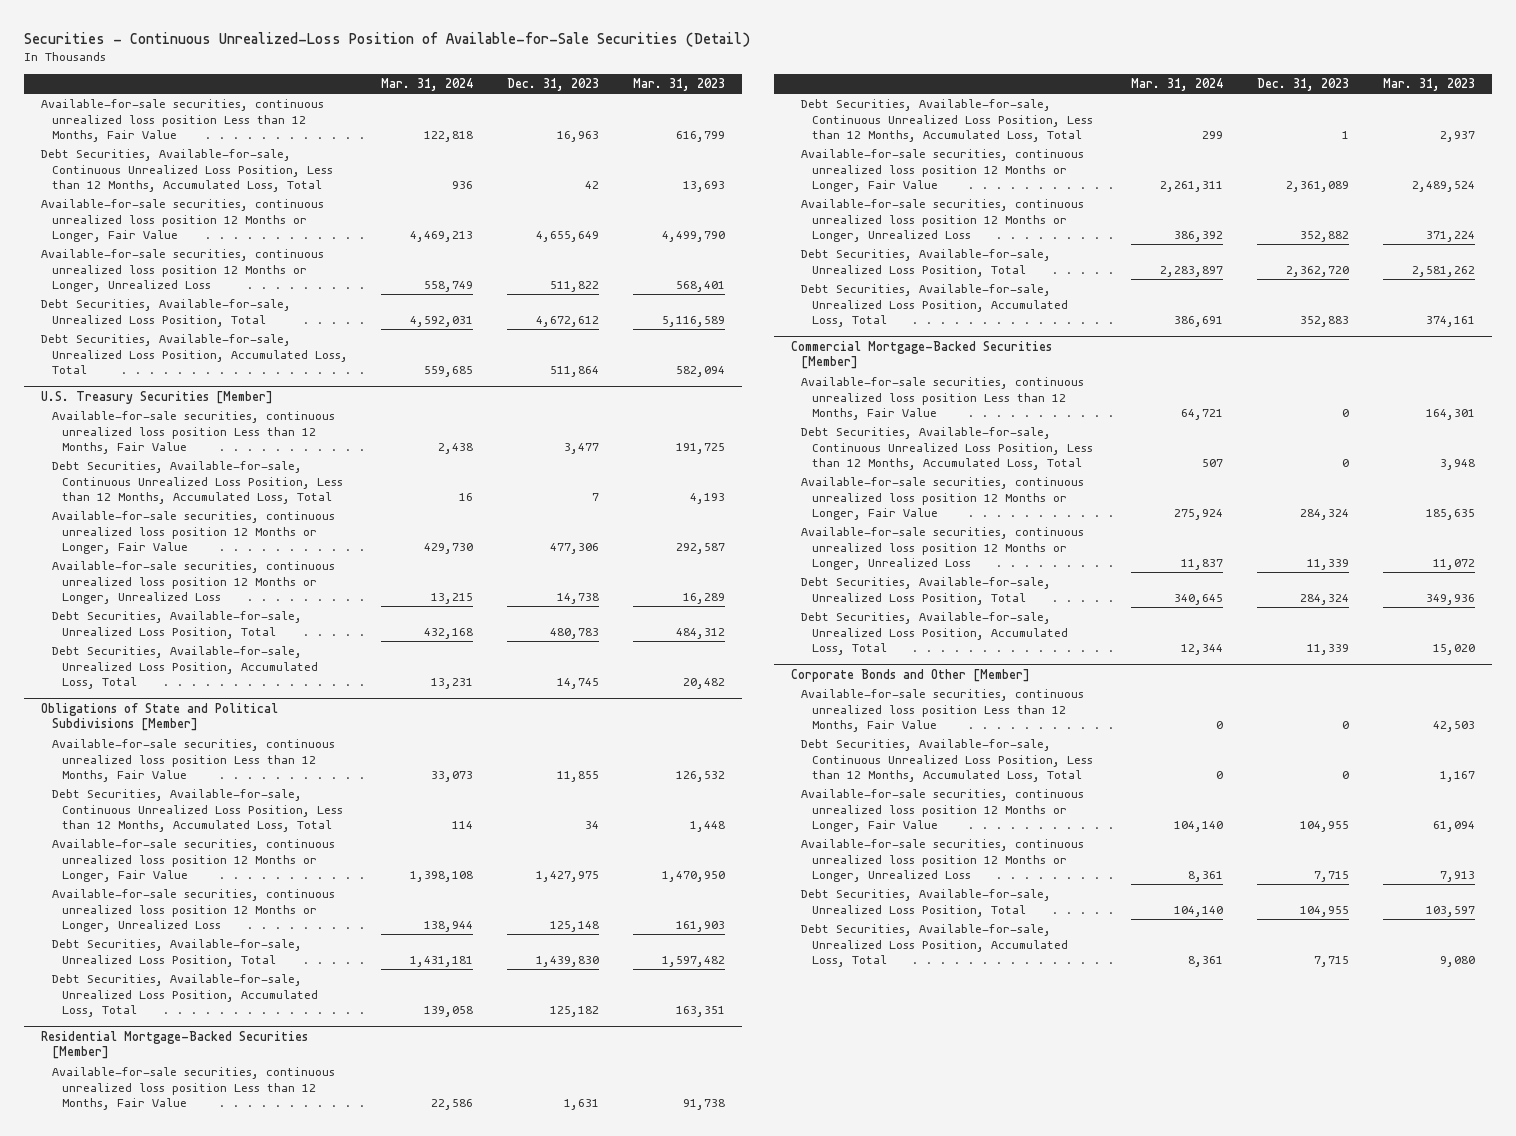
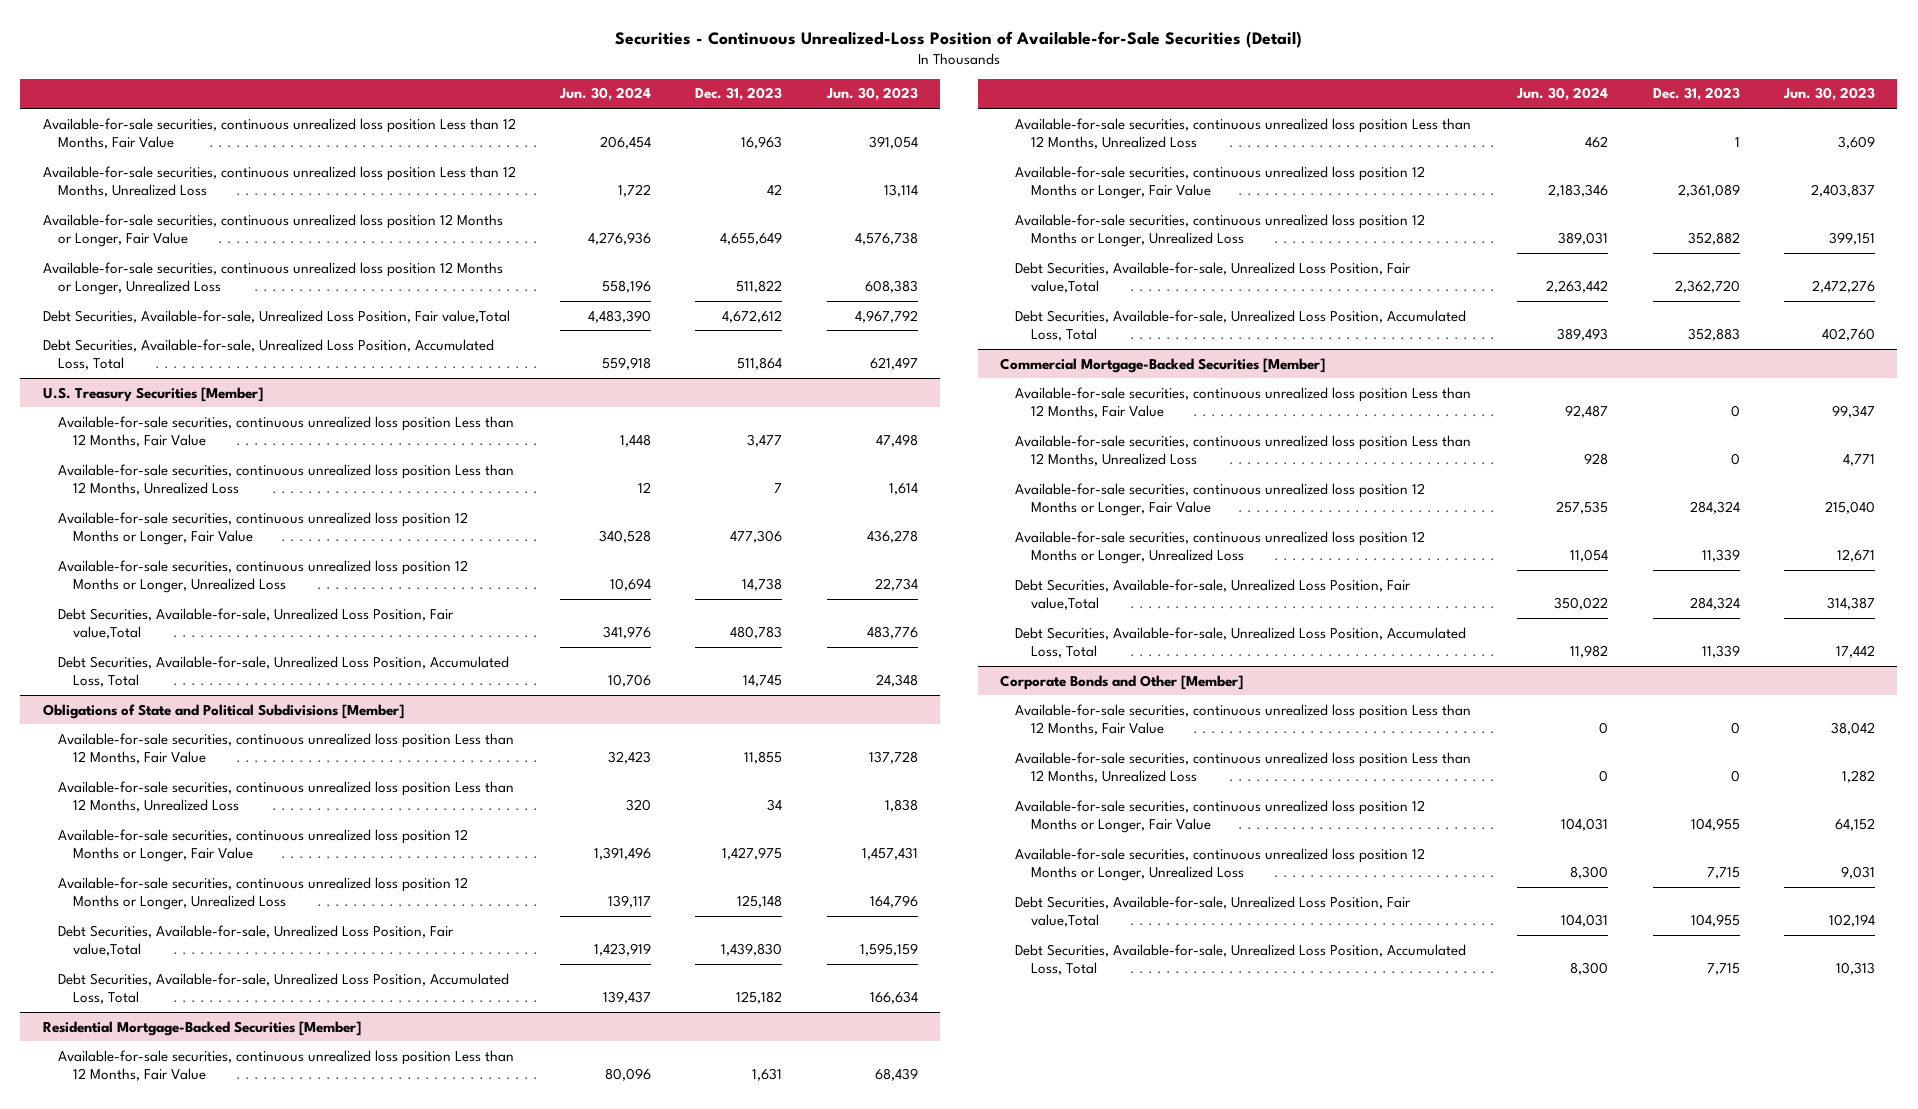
[381,77,474,91] Mar. 31, 2024 -> none
[633,77,726,91] Mar. 31, 2023 -> none
none -> [558,87,651,102] Jun. 30, 2024
none -> [825,87,918,102] Jun. 30, 2023
[40,149,333,193] Debt Securities, Available-for-sale, Continuous Unrealized Loss Position, Less than 12 Months, Accumulated Loss, Total -> [42,165,516,198] Available-for-sale securities, continuous unrealized loss position Less than 12 Months, Unrealized Loss
[40,299,291,327] Debt Securities, Available-for-sale, Unrealized Loss Position, Total -> [42,309,510,323] Debt Securities, Available-for-sale, Unrealized Loss Position, Fair value,Total
[51,461,344,505] Debt Securities, Available-for-sale, Continuous Unrealized Loss Position, Less than 12 Months, Accumulated Loss, Total -> [57,463,514,496] Available-for-sale securities, continuous unrealized loss position Less than 12 Months, Unrealized Loss
[51,611,302,639] Debt Securities, Available-for-sale, Unrealized Loss Position, Total -> [57,607,454,640] Debt Securities, Available-for-sale, Unrealized Loss Position, Fair value,Total
[51,789,344,833] Debt Securities, Available-for-sale, Continuous Unrealized Loss Position, Less than 12 Months, Accumulated Loss, Total -> [57,780,514,813] Available-for-sale securities, continuous unrealized loss position Less than 12 Months, Unrealized Loss
[51,939,302,967] Debt Securities, Available-for-sale, Unrealized Loss Position, Total -> [57,924,454,957] Debt Securities, Available-for-sale, Unrealized Loss Position, Fair value,Total
[801,99,1094,143] Debt Securities, Available-for-sale, Continuous Unrealized Loss Position, Less than 12 Months, Accumulated Loss, Total -> [1015,117,1472,150] Available-for-sale securities, continuous unrealized loss position Less than 12 Months, Unrealized Loss
[801,249,1052,277] Debt Securities, Available-for-sale, Unrealized Loss Position, Total -> [1015,261,1412,294] Debt Securities, Available-for-sale, Unrealized Loss Position, Fair value,Total
[801,427,1094,471] Debt Securities, Available-for-sale, Continuous Unrealized Loss Position, Less than 12 Months, Accumulated Loss, Total -> [1015,434,1472,467] Available-for-sale securities, continuous unrealized loss position Less than 12 Months, Unrealized Loss
[801,577,1052,605] Debt Securities, Available-for-sale, Unrealized Loss Position, Total -> [1015,578,1412,611] Debt Securities, Available-for-sale, Unrealized Loss Position, Fair value,Total
[801,739,1094,783] Debt Securities, Available-for-sale, Continuous Unrealized Loss Position, Less than 12 Months, Accumulated Loss, Total -> [1015,751,1472,784] Available-for-sale securities, continuous unrealized loss position Less than 12 Months, Unrealized Loss
[801,889,1052,917] Debt Securities, Available-for-sale, Unrealized Loss Position, Total -> [1015,895,1412,928] Debt Securities, Available-for-sale, Unrealized Loss Position, Fair value,Total

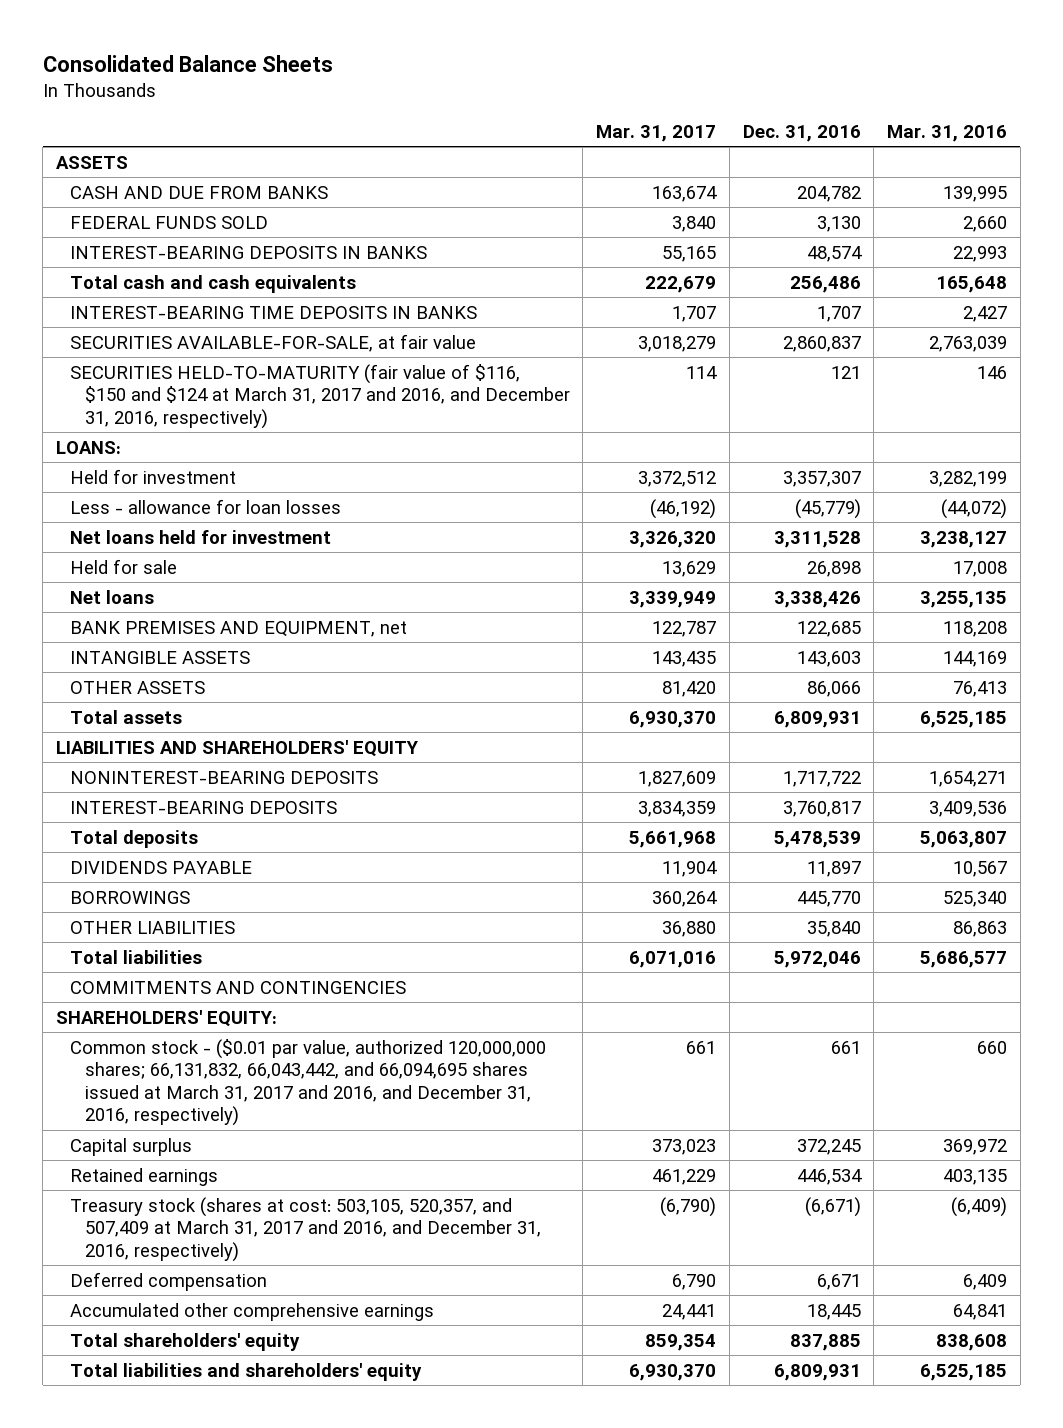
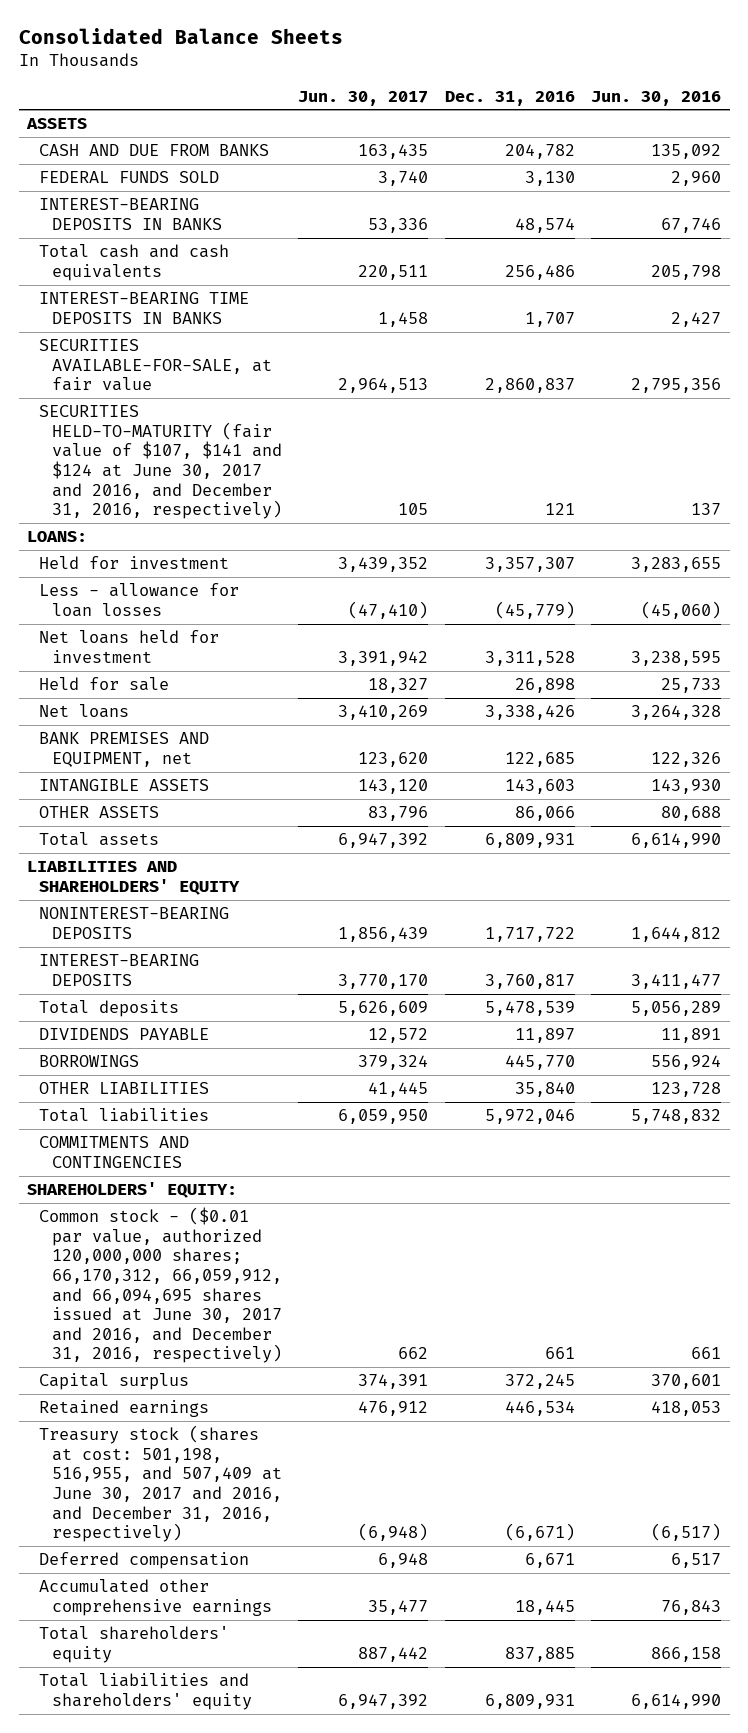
[596,124,717,142] Mar. 31, 2017 -> none
[887,124,1008,142] Mar. 31, 2016 -> none
none -> [298,90,429,106] Jun. 30, 2017
none -> [591,90,722,106] Jun. 30, 2016
[70,363,570,429] SECURITIES HELD-TO-MATURITY (fair value of $116, $150 and $124 at March 31, 2017 and 2016, and December 31, 2016, respectively) -> [39,405,282,520] SECURITIES HELD-TO-MATURITY (fair value of $107, $141 and $124 at June 30, 2017 and 2016, and December 31, 2016, respectively)
[70,1038,547,1127] Common stock - ($0.01 par value, authorized 120,000,000 shares; 66,131,832, 66,043,442, and 66,094,695 shares issued at March 31, 2017 and 2016, and December 31, 2016, respectively) -> [39,1207,282,1364] Common stock - ($0.01 par value, authorized 120,000,000 shares; 66,170,312, 66,059,912, and 66,094,695 shares issued at June 30, 2017 and 2016, and December 31, 2016, respectively)
[70,1196,541,1262] Treasury stock (shares at cost: 503,105, 520,357, and 507,409 at March 31, 2017 and 2016, and December 31, 2016, respectively) -> [39,1425,282,1543] Treasury stock (shares at cost: 501,198, 516,955, and 507,409 at June 30, 2017 and 2016, and December 31, 2016, respectively)

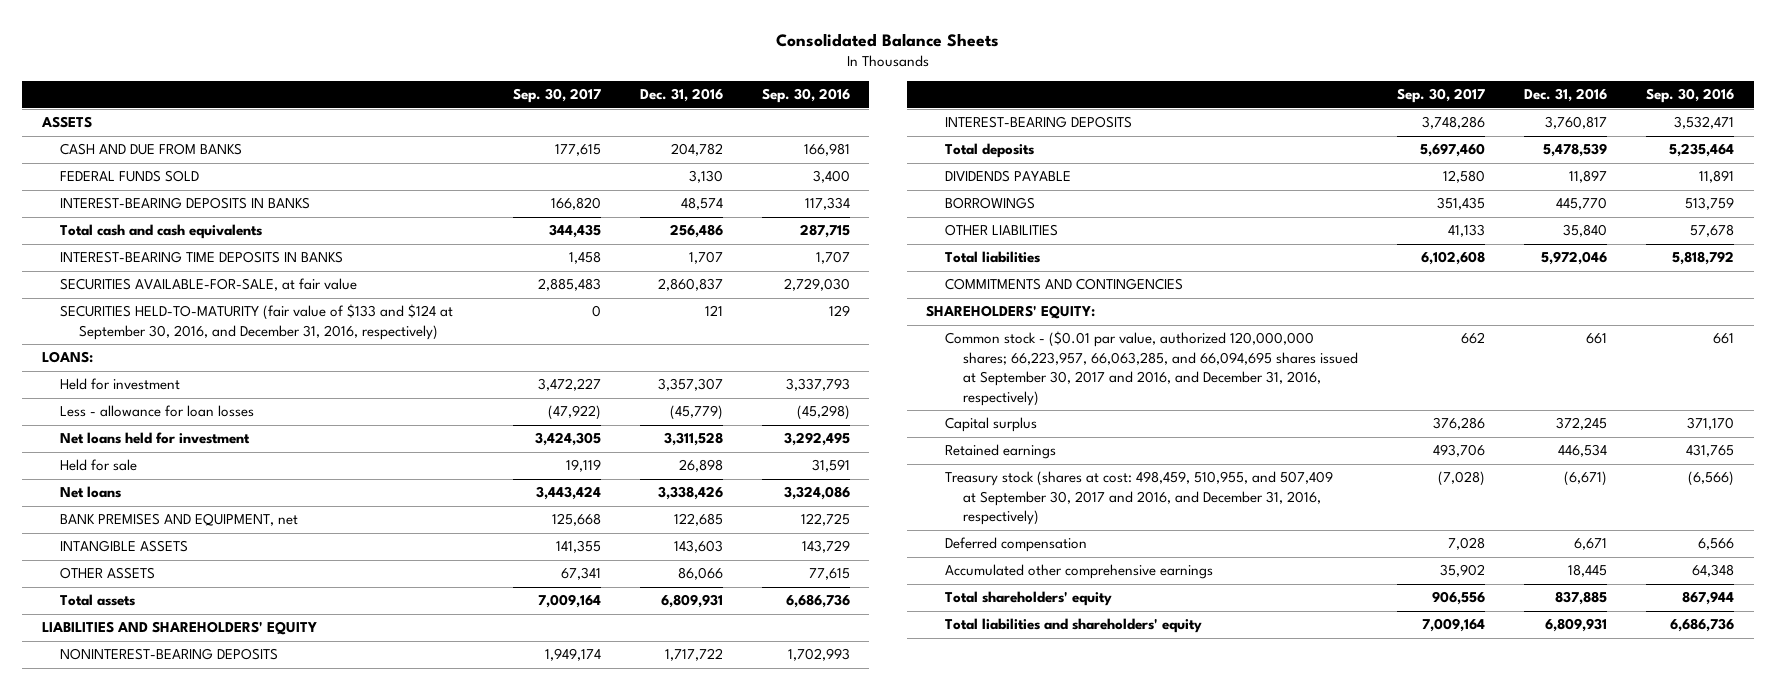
[298,90,429,106] Jun. 30, 2017 -> none
[591,90,722,106] Jun. 30, 2016 -> none
none -> [512,88,601,104] Sep. 30, 2017
none -> [761,88,850,104] Sep. 30, 2016
[39,405,282,520] SECURITIES HELD-TO-MATURITY (fair value of $107, $141 and $124 at June 30, 2017 and 2016, and December 31, 2016, respectively) -> [60,304,454,340] SECURITIES HELD-TO-MATURITY (fair value of $133 and $124 at September 30, 2016, and December 31, 2016, respectively)
[39,1207,282,1364] Common stock - ($0.01 par value, authorized 120,000,000 shares; 66,170,312, 66,059,912, and 66,094,695 shares issued at June 30, 2017 and 2016, and December 31, 2016, respectively) -> [944,331,1359,406] Common stock - ($0.01 par value, authorized 120,000,000 shares; 66,223,957, 66,063,285, and 66,094,695 shares issued at September 30, 2017 and 2016, and December 31, 2016, respectively)
[39,1425,282,1543] Treasury stock (shares at cost: 501,198, 516,955, and 507,409 at June 30, 2017 and 2016, and December 31, 2016, respectively) -> [944,471,1333,526] Treasury stock (shares at cost: 498,459, 510,955, and 507,409 at September 30, 2017 and 2016, and December 31, 2016, respectively)

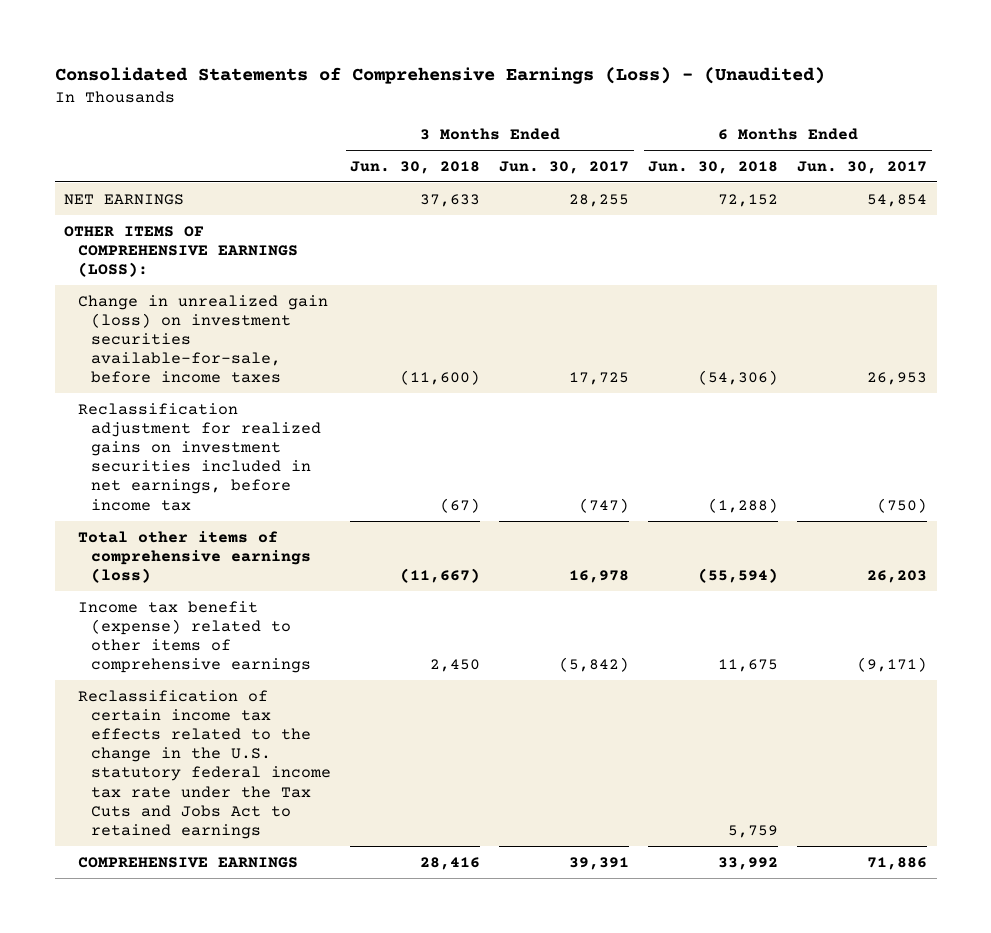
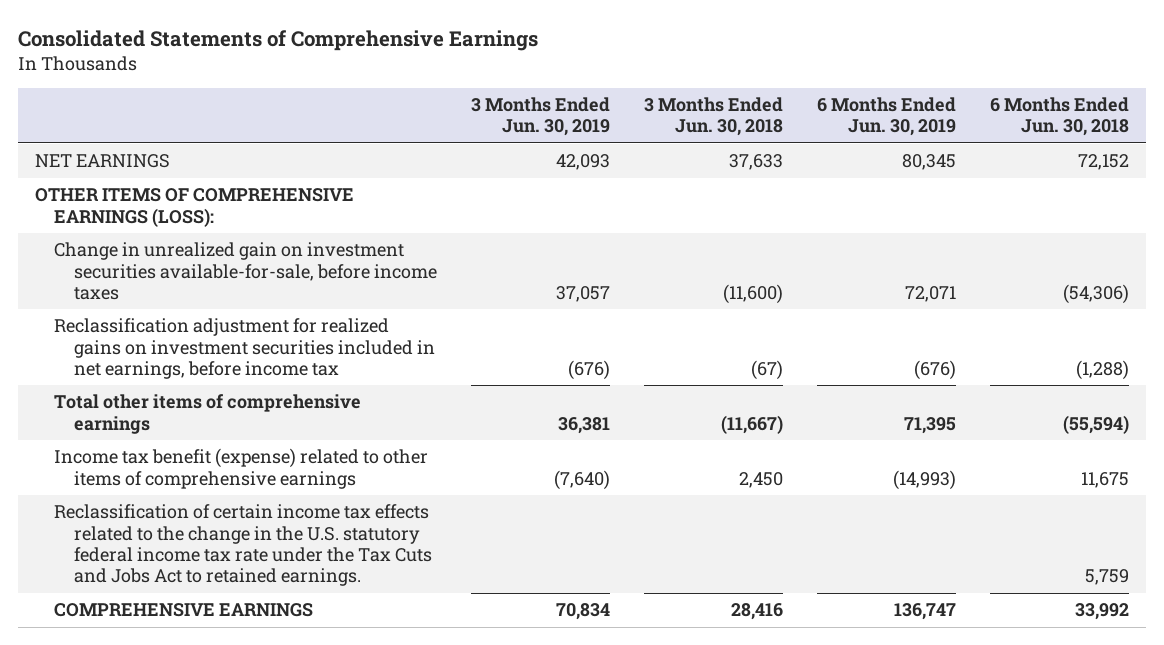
[54,67,825,85] Consolidated Statements of Comprehensive Earnings (Loss) - (Unaudited) -> [17,29,538,51] Consolidated Statements of Comprehensive Earnings
[499,160,630,174] Jun. 30, 2017 -> none
[797,160,928,174] Jun. 30, 2017 -> none
none -> [470,97,610,137] 3 Months Ended Jun. 30, 2019
none -> [817,97,957,137] 6 Months Ended Jun. 30, 2019
[77,294,328,384] Change in unrealized gain (loss) on investment securities available-for-sale, before income taxes -> [54,242,437,300] Change in unrealized gain on investment securities available-for-sale, before income taxes
[77,530,312,583] Total other items of comprehensive earnings (loss) -> [54,394,362,434] Total other items of comprehensive earnings
[77,689,332,839] Reclassification of certain income tax effects related to the change in the U.S. statutory federal income tax rate under the Tax Cuts and Jobs Act to retained earnings -> [54,504,432,587] Reclassification of certain income tax effects related to the change in the U.S. statutory federal income tax rate under the Tax Cuts and Jobs Act to retained earnings.

